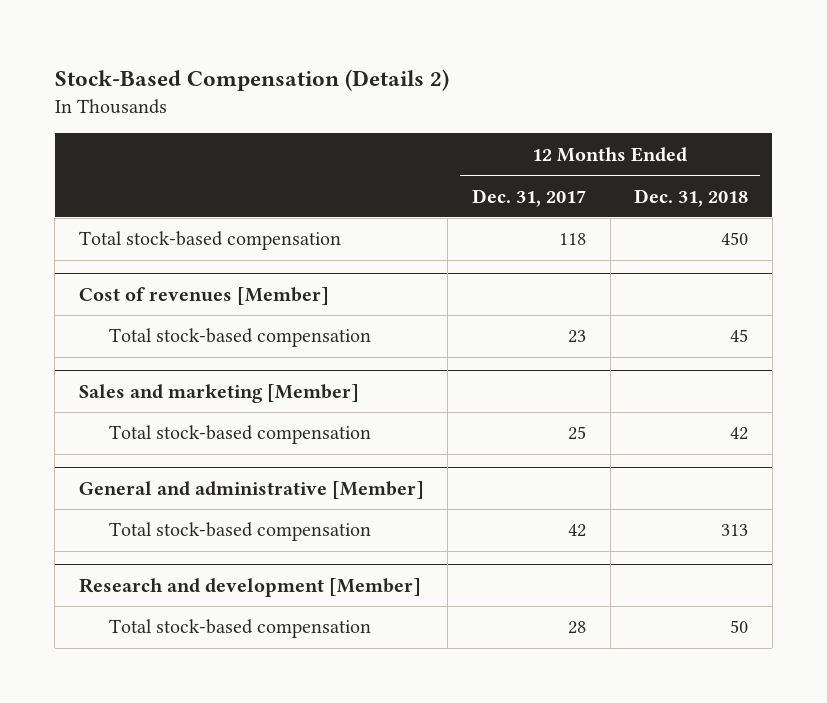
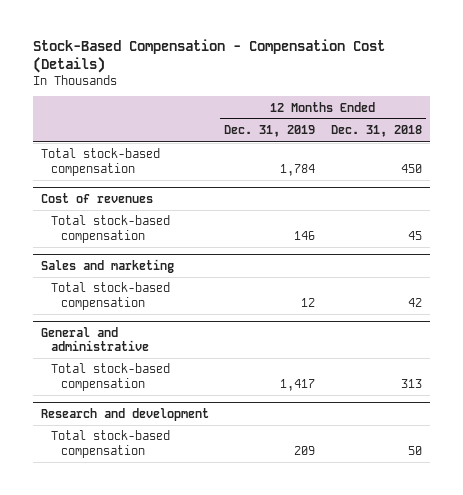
[54,68,449,91] Stock-Based Compensation (Details 2) -> [32,38,385,73] Stock-Based Compensation - Compensation Cost (Details)
[471,188,586,207] Dec. 31, 2017 -> none
none -> [224,125,316,138] Dec. 31, 2019
[78,286,329,305] Cost of revenues [Member] -> [40,192,153,203] Cost of revenues
[78,383,359,403] Sales and marketing [Member] -> [40,258,174,273] Sales and marketing
[78,480,424,499] General and administrative [Member] -> [40,326,149,352] General and administrative
[78,577,421,597] Research and development [Member] -> [40,407,209,421] Research and development

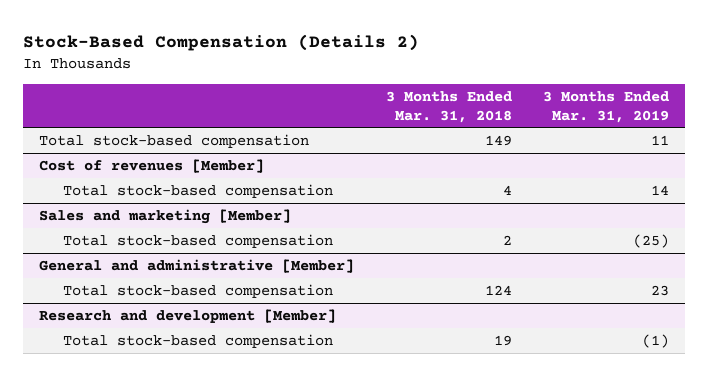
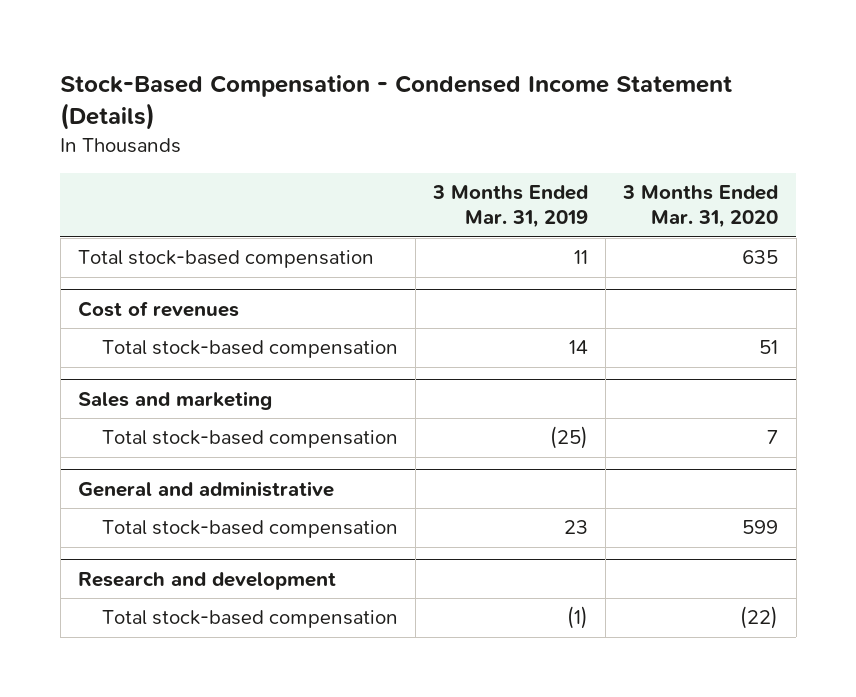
[23,34,420,52] Stock-Based Compensation (Details 2) -> [60,75,733,131] Stock-Based Compensation - Condensed Income Statement (Details)
[385,90,512,123] 3 Months Ended Mar. 31, 2018 -> none
none -> [622,185,779,229] 3 Months Ended Mar. 31, 2020
[38,158,264,173] Cost of revenues [Member] -> [77,300,239,317] Cost of revenues
[38,208,291,224] Sales and marketing [Member] -> [77,390,272,410] Sales and marketing
[38,258,354,273] General and administrative [Member] -> [77,480,334,497] General and administrative
[38,308,336,323] Research and development [Member] -> [77,571,336,590] Research and development

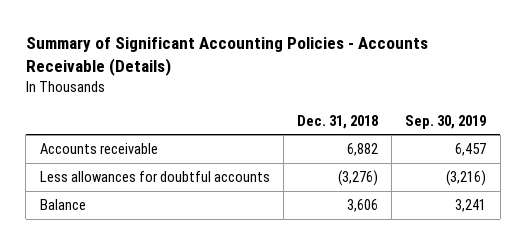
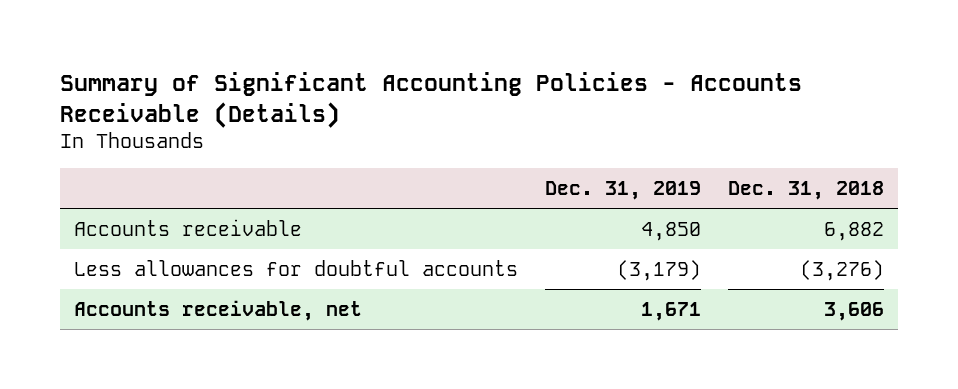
[405,114,487,129] Sep. 30, 2019 -> none
none -> [544,181,701,201] Dec. 31, 2019
[39,199,86,211] Balance -> [73,299,362,321] Accounts receivable, net

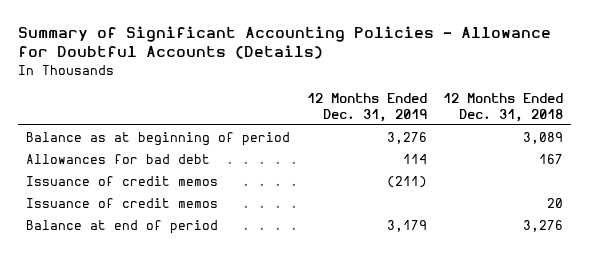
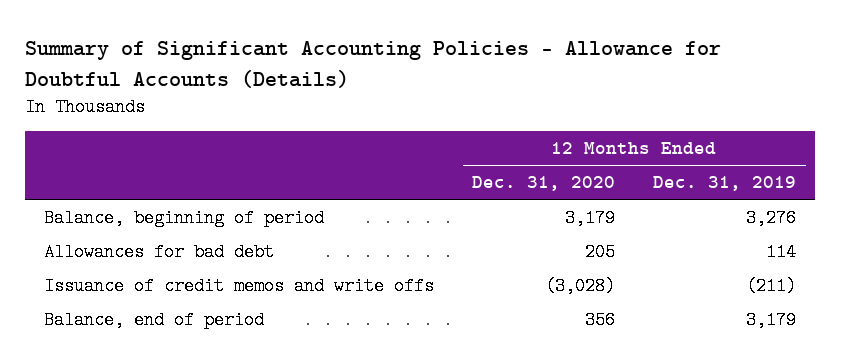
[442,93,563,122] 12 Months Ended Dec. 31, 2018 -> none
none -> [472,176,616,192] Dec. 31, 2020
[26,131,291,146] Balance as at beginning of period -> [44,209,325,228] Balance, beginning of period
[26,197,219,208] Issuance of credit memos -> none
[26,175,219,186] Issuance of credit memos -> [44,277,435,296] Issuance of credit memos and write offs
[26,219,219,234] Balance at end of period -> [44,311,265,330] Balance, end of period

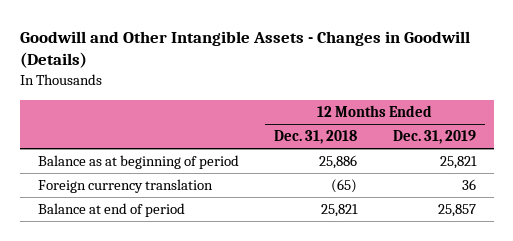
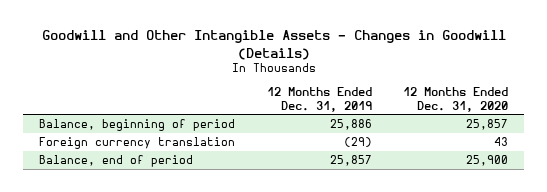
[274,130,358,145] Dec. 31, 2018 -> none
none -> [402,87,508,112] 12 Months Ended Dec. 31, 2020
[37,155,239,170] Balance as at beginning of period -> [39,118,236,131] Balance, beginning of period
[439,156,477,170] 25,821 -> [329,118,372,130] 25,886
[461,179,476,191] 36 -> [343,136,372,147] (29)
[37,203,185,218] Balance at end of period -> [39,154,194,167] Balance, end of period

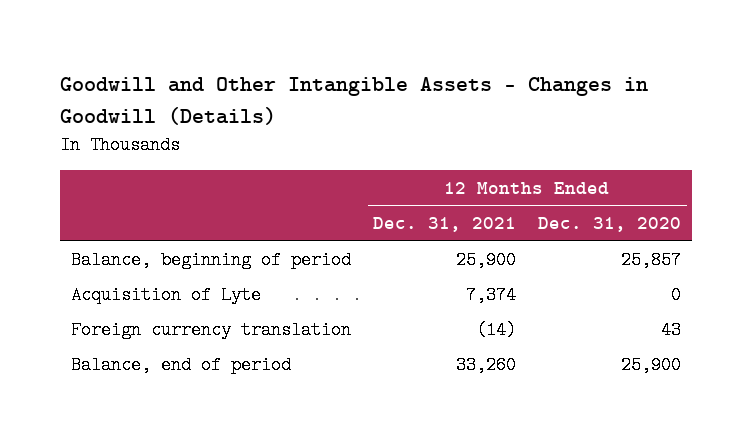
[266,87,372,112] 12 Months Ended Dec. 31, 2019 -> none
none -> [373,216,517,232] Dec. 31, 2021
none -> [71,285,262,304] Acquisition of Lyte

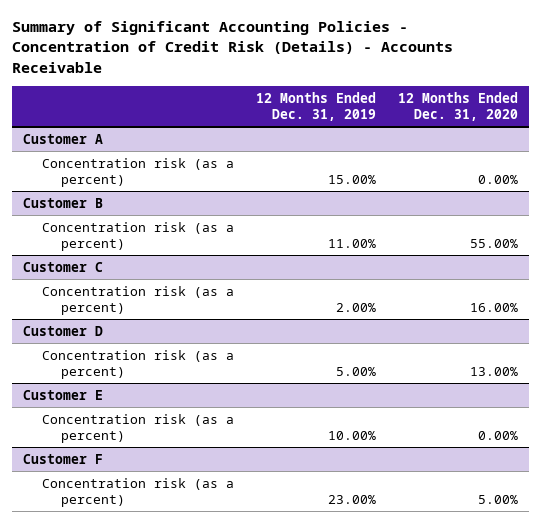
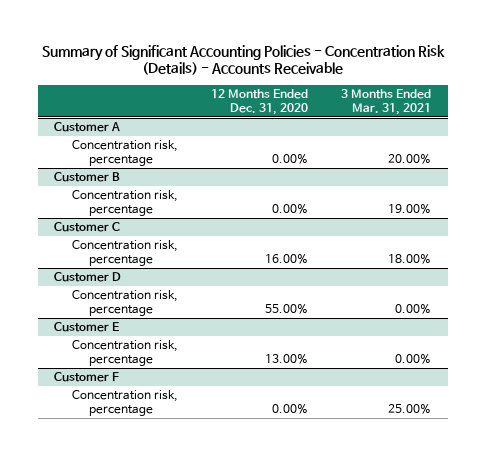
[11,21,453,73] Summary of Significant Accounting Policies - Concentration of Credit Risk (Details) - Accounts Receivable -> [41,44,445,76] Summary of Significant Accounting Policies - Concentration Risk (Details) - Accounts Receivable
[255,91,376,122] 12 Months Ended Dec. 31, 2019 -> none
none -> [341,89,432,116] 3 Months Ended Mar. 31, 2021
[41,157,234,188] Concentration risk (as a percent) -> [71,140,178,166] Concentration risk, percentage
[41,221,234,252] Concentration risk (as a percent) -> [71,190,178,216] Concentration risk, percentage
[469,239,518,249] 55.00% -> [272,203,309,214] 0.00%
[41,285,234,316] Concentration risk (as a percent) -> [71,240,178,266] Concentration risk, percentage
[41,349,234,380] Concentration risk (as a percent) -> [71,290,178,316] Concentration risk, percentage
[469,367,518,377] 13.00% -> [265,303,309,314] 55.00%
[41,413,234,444] Concentration risk (as a percent) -> [71,340,178,366] Concentration risk, percentage
[477,431,518,441] 0.00% -> [265,353,309,364] 13.00%
[41,477,234,508] Concentration risk (as a percent) -> [71,390,178,416] Concentration risk, percentage
[477,495,518,505] 5.00% -> [272,403,309,414] 0.00%

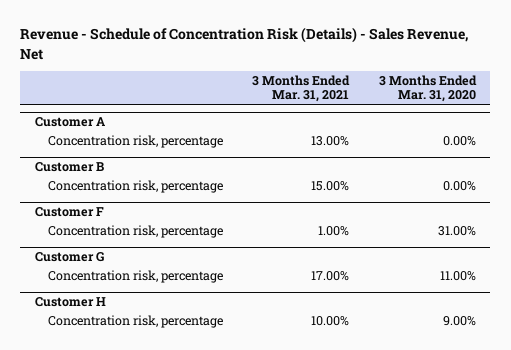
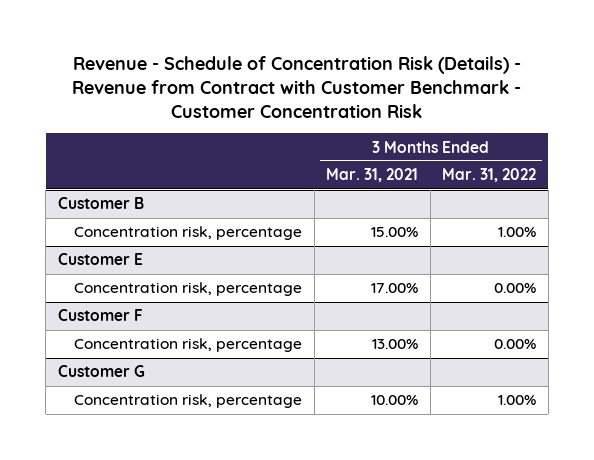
[20,27,469,60] Revenue - Schedule of Concentration Risk (Details) - Sales Revenue, Net -> [71,55,521,118] Revenue - Schedule of Concentration Risk (Details) - Revenue from Contract with Customer Benchmark - Customer Concentration Risk
[378,74,477,103] 3 Months Ended Mar. 31, 2020 -> none
none -> [442,168,537,183] Mar. 31, 2022
[35,117,106,128] Customer A -> none
[47,134,223,148] Concentration risk, percentage -> none
none -> [57,253,143,266] Customer E
none -> [74,282,303,297] Concentration risk, percentage
[318,225,350,236] 1.00% -> [372,339,419,350] 13.00%
[47,269,223,283] Concentration risk, percentage -> none
[35,297,107,308] Customer H -> none

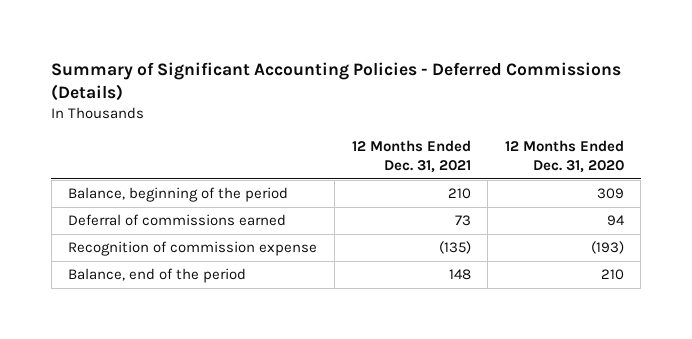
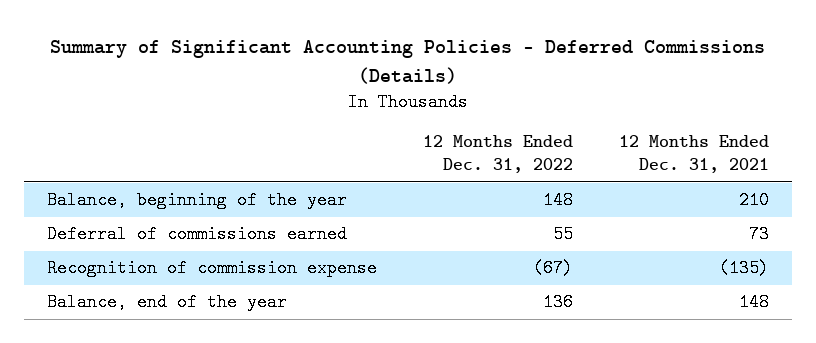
[504,140,624,174] 12 Months Ended Dec. 31, 2020 -> none
none -> [423,135,574,174] 12 Months Ended Dec. 31, 2022
[68,187,289,203] Balance, beginning of the period -> [47,191,348,210] Balance, beginning of the year
[68,268,247,284] Balance, end of the period -> [47,293,288,312] Balance, end of the year

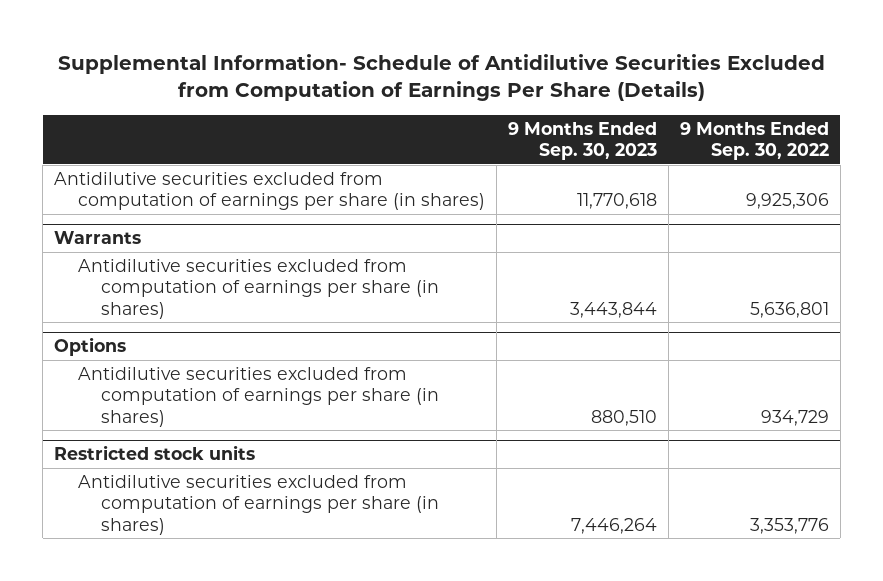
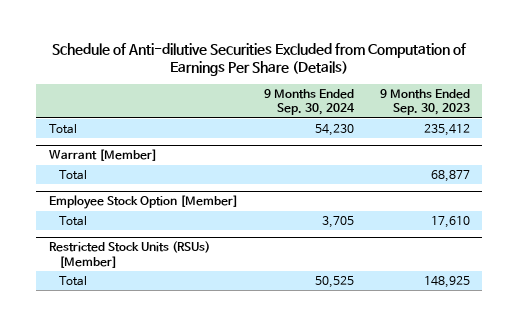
[57,54,825,102] Supplemental Information- Schedule of Antidilutive Securities Excluded from Computation of Earnings Per Share (Details) -> [52,43,468,77] Schedule of Anti-dilutive Securities Excluded from Computation of Earnings Per Share (Details)
[679,121,829,161] 9 Months Ended Sep. 30, 2022 -> none
none -> [263,88,355,116] 9 Months Ended Sep. 30, 2024
[54,171,485,211] Antidilutive securities excluded from computation of earnings per share (in shares) -> none
[77,258,439,319] Antidilutive securities excluded from computation of earnings per share (in shares) -> none
[77,366,439,427] Antidilutive securities excluded from computation of earnings per share (in shares) -> none
[77,474,439,535] Antidilutive securities excluded from computation of earnings per share (in shares) -> none
none -> [49,123,78,134] Total
[54,231,142,245] Warrants -> [49,149,158,162] Warrant [Member]
none -> [58,169,87,180] Total
[54,337,127,357] Options -> [49,195,239,210] Employee Stock Option [Member]
none -> [58,215,87,226] Total
[54,445,256,461] Restricted stock units -> [49,241,211,268] Restricted Stock Units (RSUs) [Member]
none -> [58,275,87,286] Total

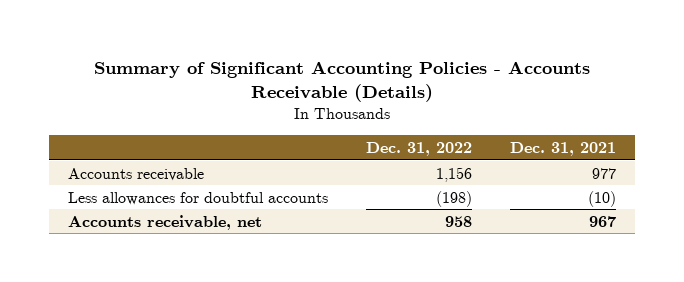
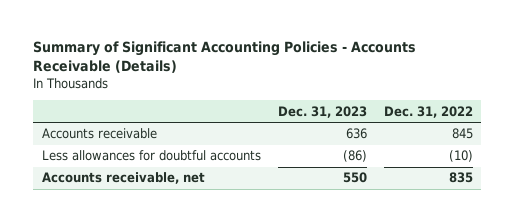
[509,141,616,156] Dec. 31, 2021 -> none
none -> [277,105,367,118] Dec. 31, 2023
[435,166,472,182] 1,156 -> [451,128,473,140] 845
[435,190,472,207] (198) -> [448,150,473,163] (10)
[444,215,472,227] 958 -> [448,172,473,184] 835

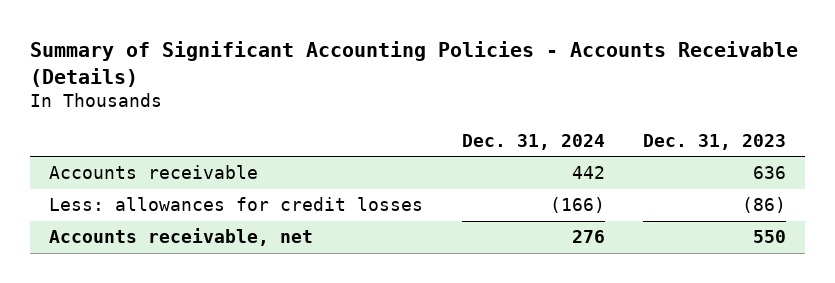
[383,105,473,118] Dec. 31, 2022 -> none
none -> [461,133,605,150] Dec. 31, 2024
[41,150,261,162] Less allowances for doubtful accounts -> [49,197,424,212] Less: allowances for credit losses

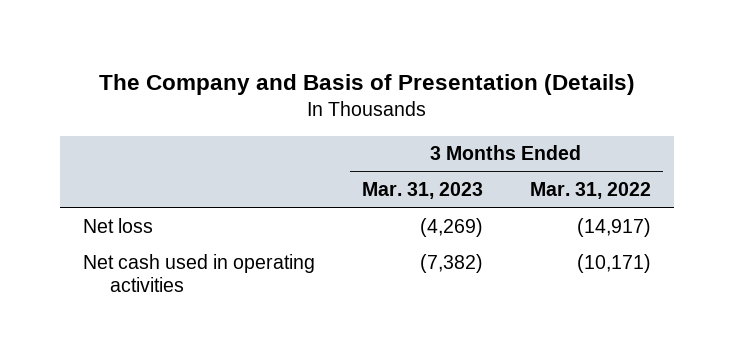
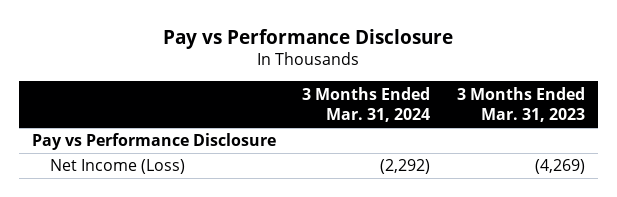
[99,73,636,95] The Company and Basis of Presentation (Details) -> [163,28,454,49] Pay vs Performance Disclosure
[529,181,651,199] Mar. 31, 2022 -> none
none -> [302,86,431,123] 3 Months Ended Mar. 31, 2024
[83,253,316,293] Net cash used in operating activities -> none
none -> [31,133,276,151] Pay vs Performance Disclosure
[83,217,154,233] Net loss -> [50,159,186,175] Net Income (Loss)

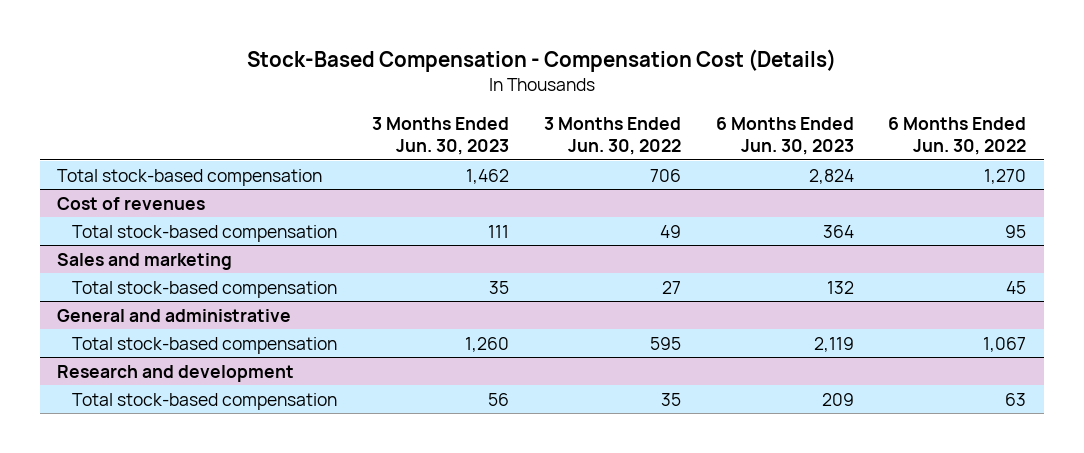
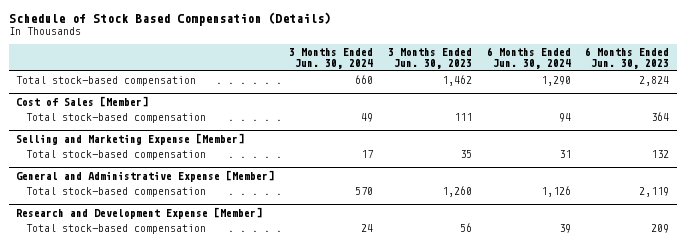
[246,49,836,73] Stock-Based Compensation - Compensation Cost (Details) -> [8,11,331,26] Schedule of Stock Based Compensation (Details)
[543,116,681,156] 3 Months Ended Jun. 30, 2022 -> none
[888,116,1027,156] 6 Months Ended Jun. 30, 2022 -> none
none -> [289,48,374,69] 3 Months Ended Jun. 30, 2024
none -> [486,47,571,69] 6 Months Ended Jun. 30, 2024
[57,196,206,210] Cost of revenues -> [16,95,149,107] Cost of Sales [Member]
[57,252,233,270] Sales and marketing -> [16,132,245,145] Selling and Marketing Expense [Member]
[57,308,292,322] General and administrative -> [16,169,275,182] General and Administrative Expense [Member]
[57,364,295,382] Research and development -> [16,206,263,219] Research and Development Expense [Member]

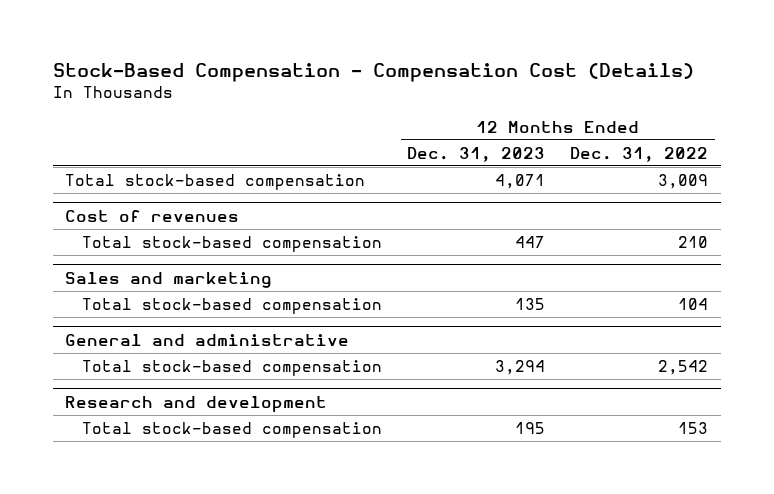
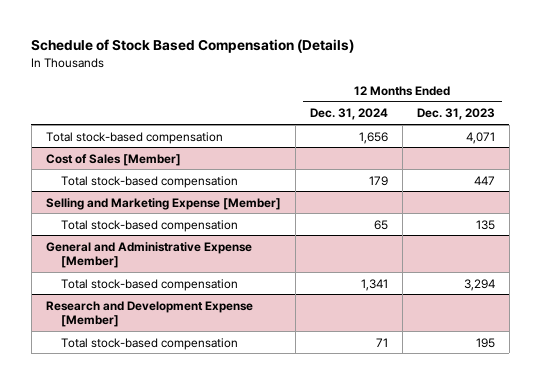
[52,63,694,83] Stock-Based Compensation - Compensation Cost (Details) -> [31,39,355,54] Schedule of Stock Based Compensation (Details)
[570,146,709,162] Dec. 31, 2022 -> none
none -> [309,108,388,121] Dec. 31, 2024
[65,209,240,222] Cost of revenues -> [45,153,181,166] Cost of Sales [Member]
[65,271,273,288] Sales and marketing -> [45,197,281,210] Selling and Marketing Expense [Member]
[65,333,350,346] General and administrative -> [45,241,252,269] General and Administrative Expense [Member]
[65,395,328,412] Research and development -> [45,300,253,328] Research and Development Expense [Member]

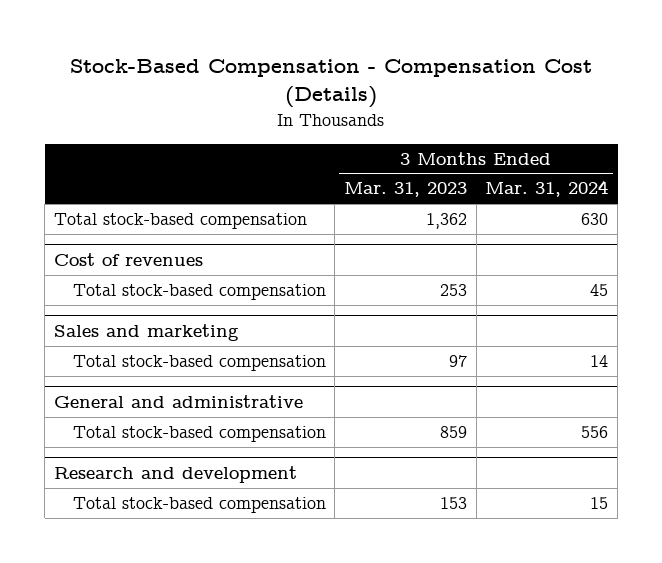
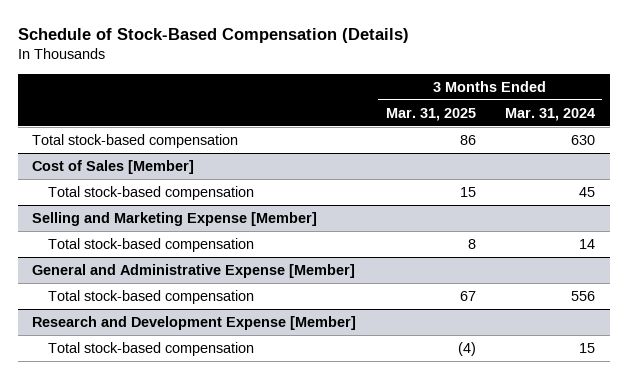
[70,58,593,109] Stock-Based Compensation - Compensation Cost (Details) -> [17,28,409,44] Schedule of Stock-Based Compensation (Details)
[344,182,468,198] Mar. 31, 2023 -> none
none -> [385,107,476,121] Mar. 31, 2025
[53,253,203,267] Cost of revenues -> [32,159,195,174] Cost of Sales [Member]
[53,324,239,342] Sales and marketing -> [32,211,318,226] Selling and Marketing Expense [Member]
[53,395,303,409] General and administrative -> [32,263,356,278] General and Administrative Expense [Member]
[53,466,297,484] Research and development -> [32,315,357,330] Research and Development Expense [Member]

